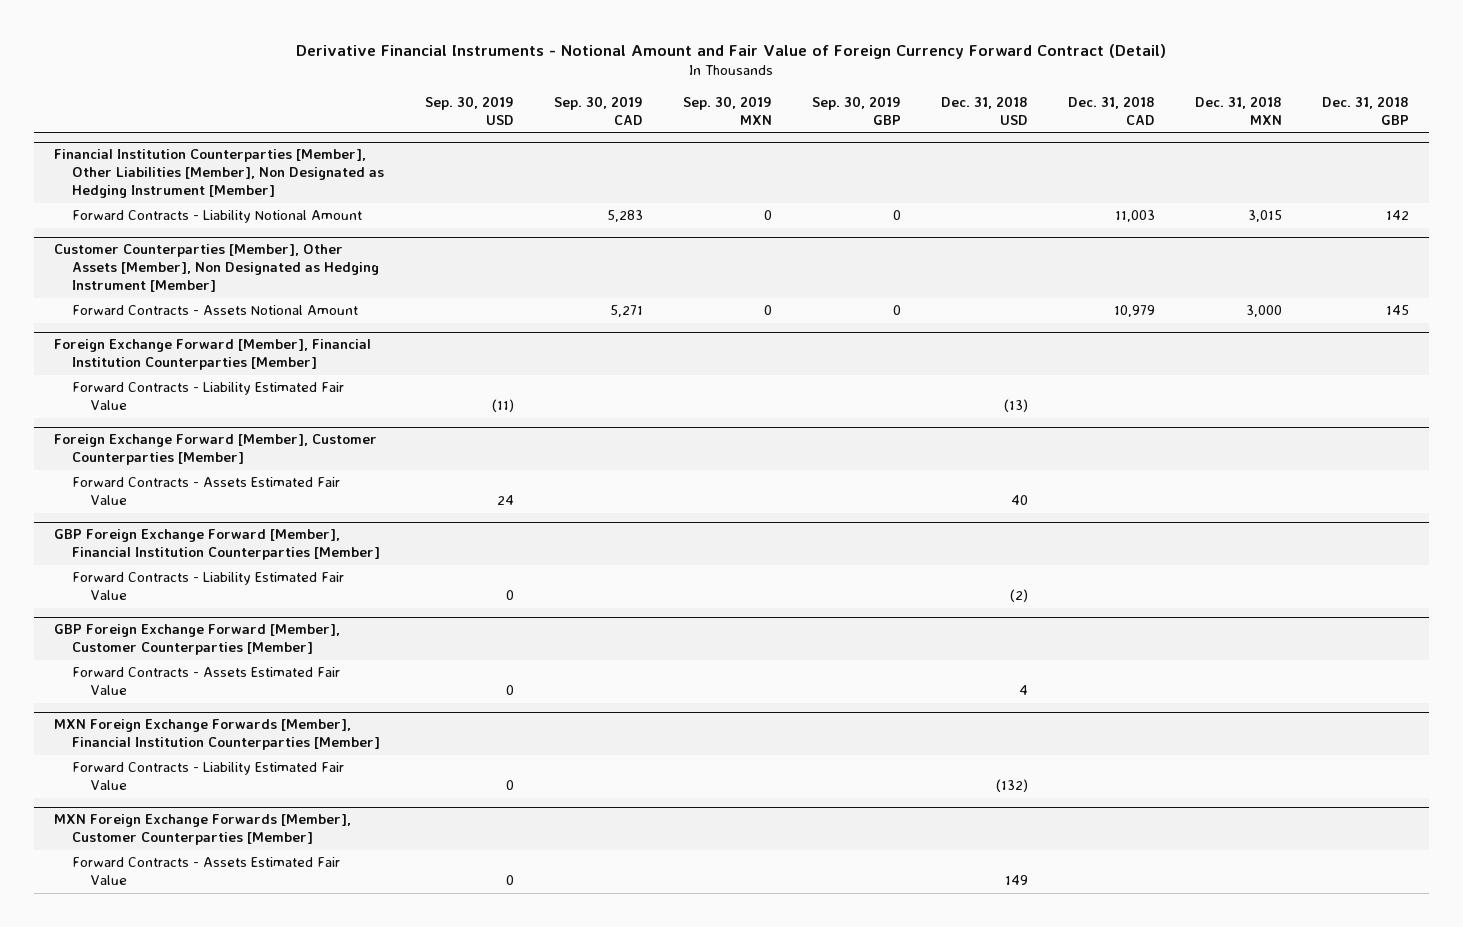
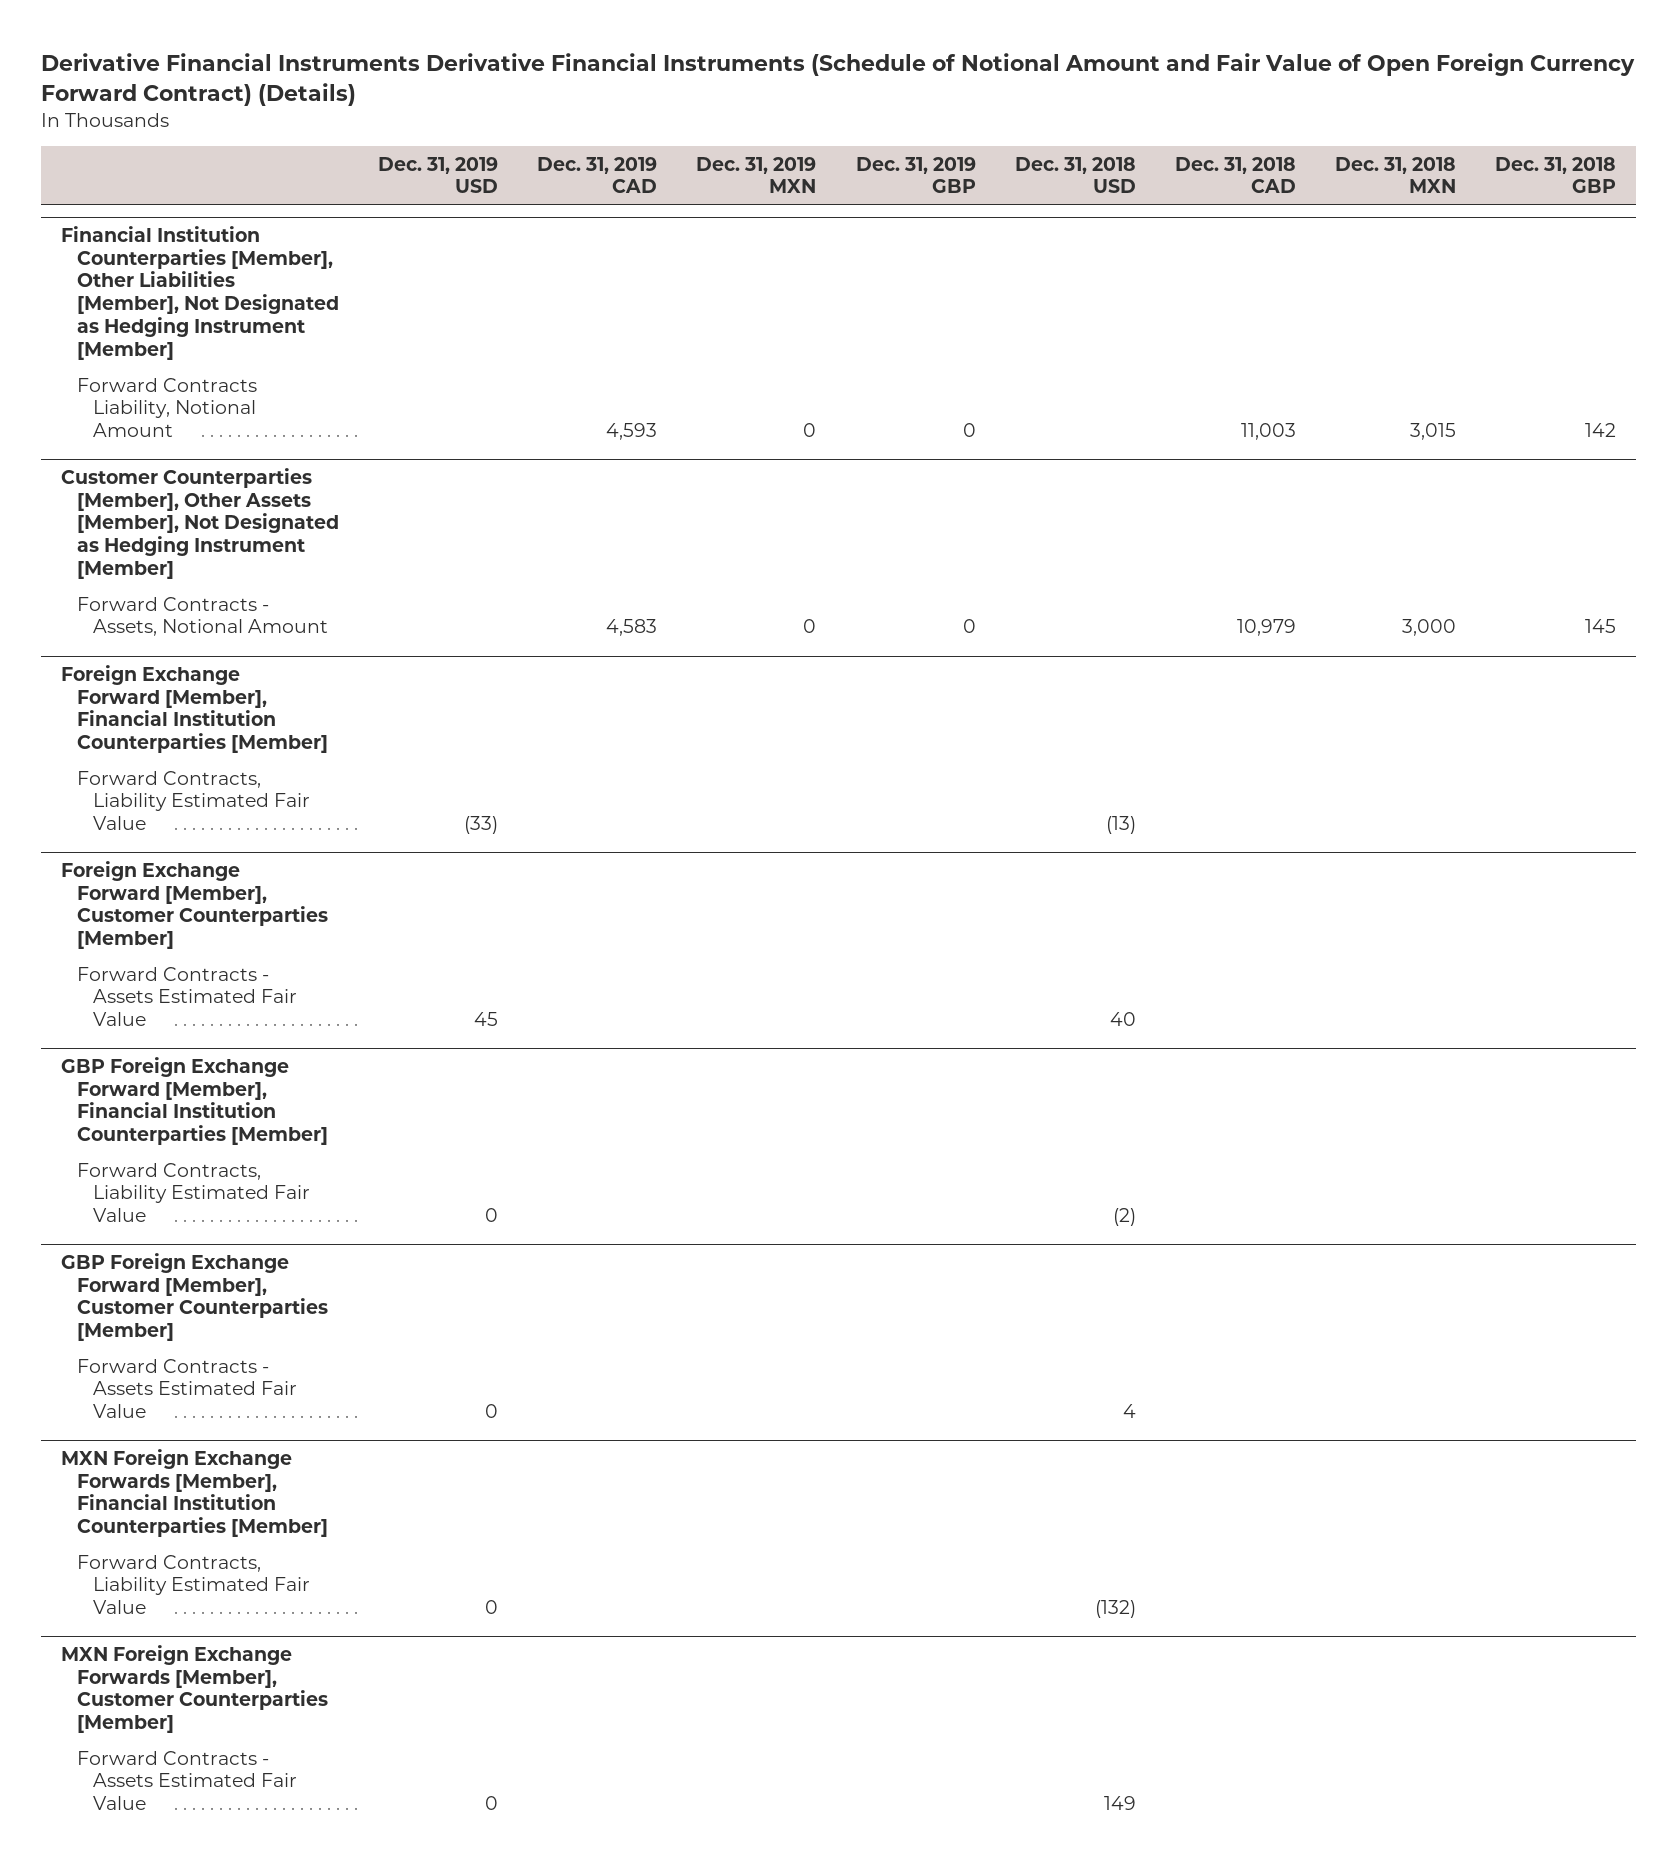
[296,43,1167,59] Derivative Financial Instruments - Notional Amount and Fair Value of Foreign Currency Forward Contract (Detail) -> [41,53,1636,106] Derivative Financial Instruments Derivative Financial Instruments (Schedule of Notional Amount and Fair Value of Open Foreign Currency Forward Contract) (Details)
[424,95,514,125] Sep. 30, 2019 USD -> none
[553,95,643,125] Sep. 30, 2019 CAD -> none
[682,95,772,125] Sep. 30, 2019 MXN -> none
[811,95,901,125] Sep. 30, 2019 GBP -> none
none -> [378,156,499,194] Dec. 31, 2019 USD
none -> [537,156,658,194] Dec. 31, 2019 CAD
none -> [696,156,817,194] Dec. 31, 2019 MXN
none -> [855,156,976,194] Dec. 31, 2019 GBP
[53,149,385,199] Financial Institution Counterparties [Member], Other Liabilities [Member], Non Designated as Hedging Instrument [Member] -> [60,226,339,360] Financial Institution Counterparties [Member], Other Liabilities [Member], Not Designated as Hedging Instrument [Member]
[72,210,363,224] Forward Contracts - Liability Notional Amount -> [76,377,257,438] Forward Contracts Liability, Notional Amount
[53,244,380,293] Customer Counterparties [Member], Other Assets [Member], Non Designated as Hedging Instrument [Member] -> [60,468,339,579] Customer Counterparties [Member], Other Assets [Member], Not Designated as Hedging Instrument [Member]
[72,305,359,316] Forward Contracts - Assets Notional Amount -> [76,596,328,637] Forward Contracts - Assets, Notional Amount
[72,382,345,411] Forward Contracts - Liability Estimated Fair Value -> [76,770,310,831] Forward Contracts, Liability Estimated Fair Value
[72,572,345,601] Forward Contracts - Liability Estimated Fair Value -> [76,1162,310,1223] Forward Contracts, Liability Estimated Fair Value
[72,762,345,791] Forward Contracts - Liability Estimated Fair Value -> [76,1554,310,1615] Forward Contracts, Liability Estimated Fair Value

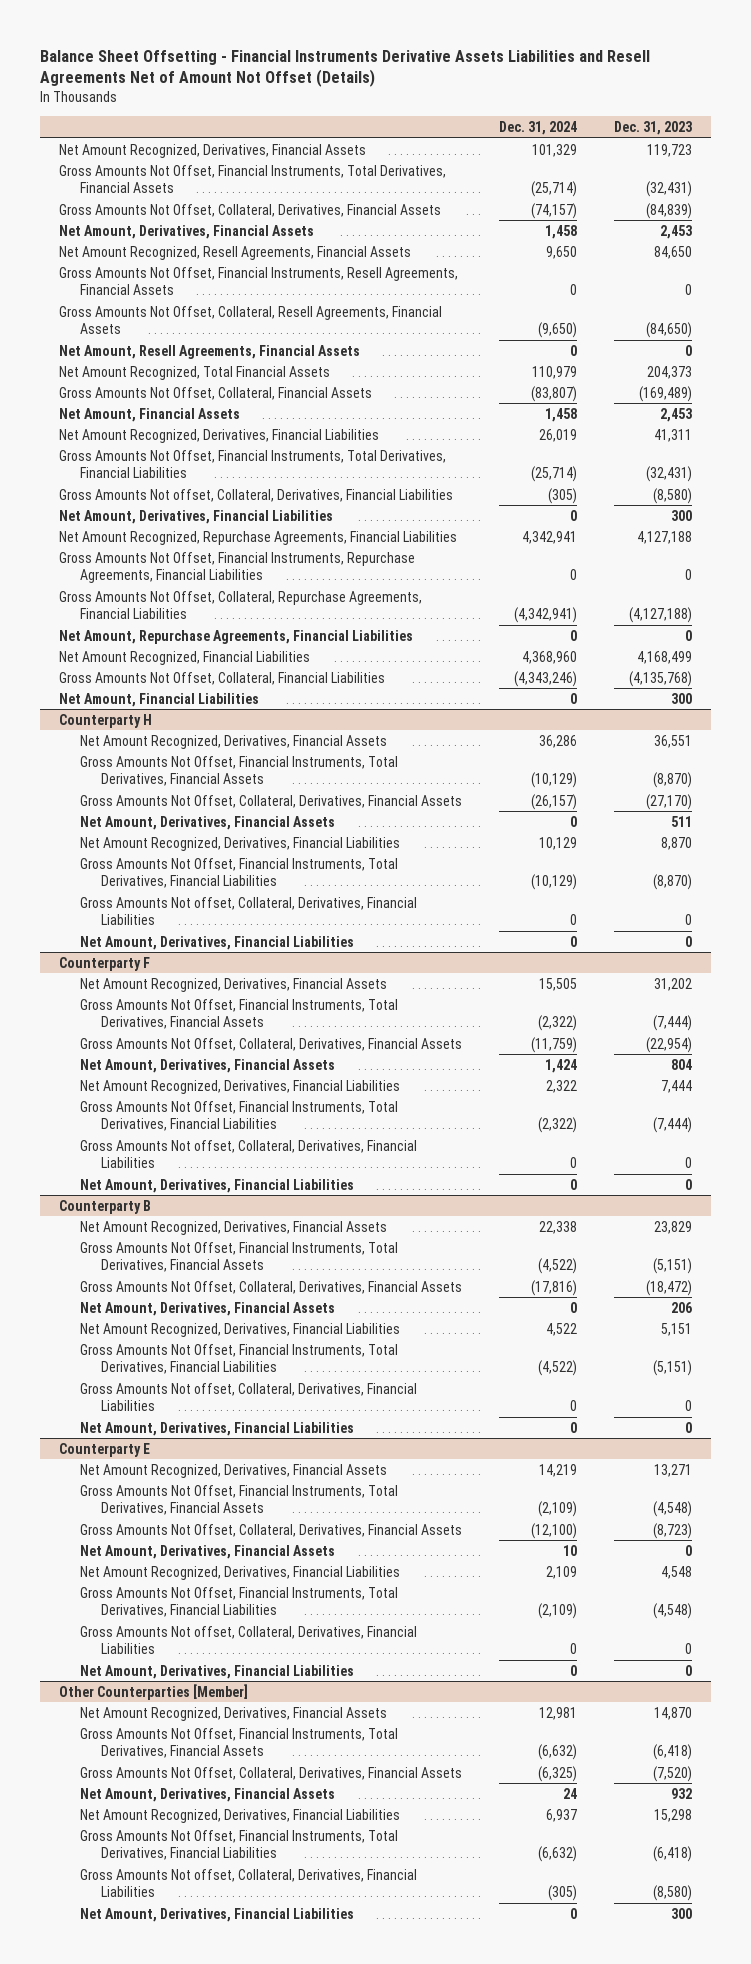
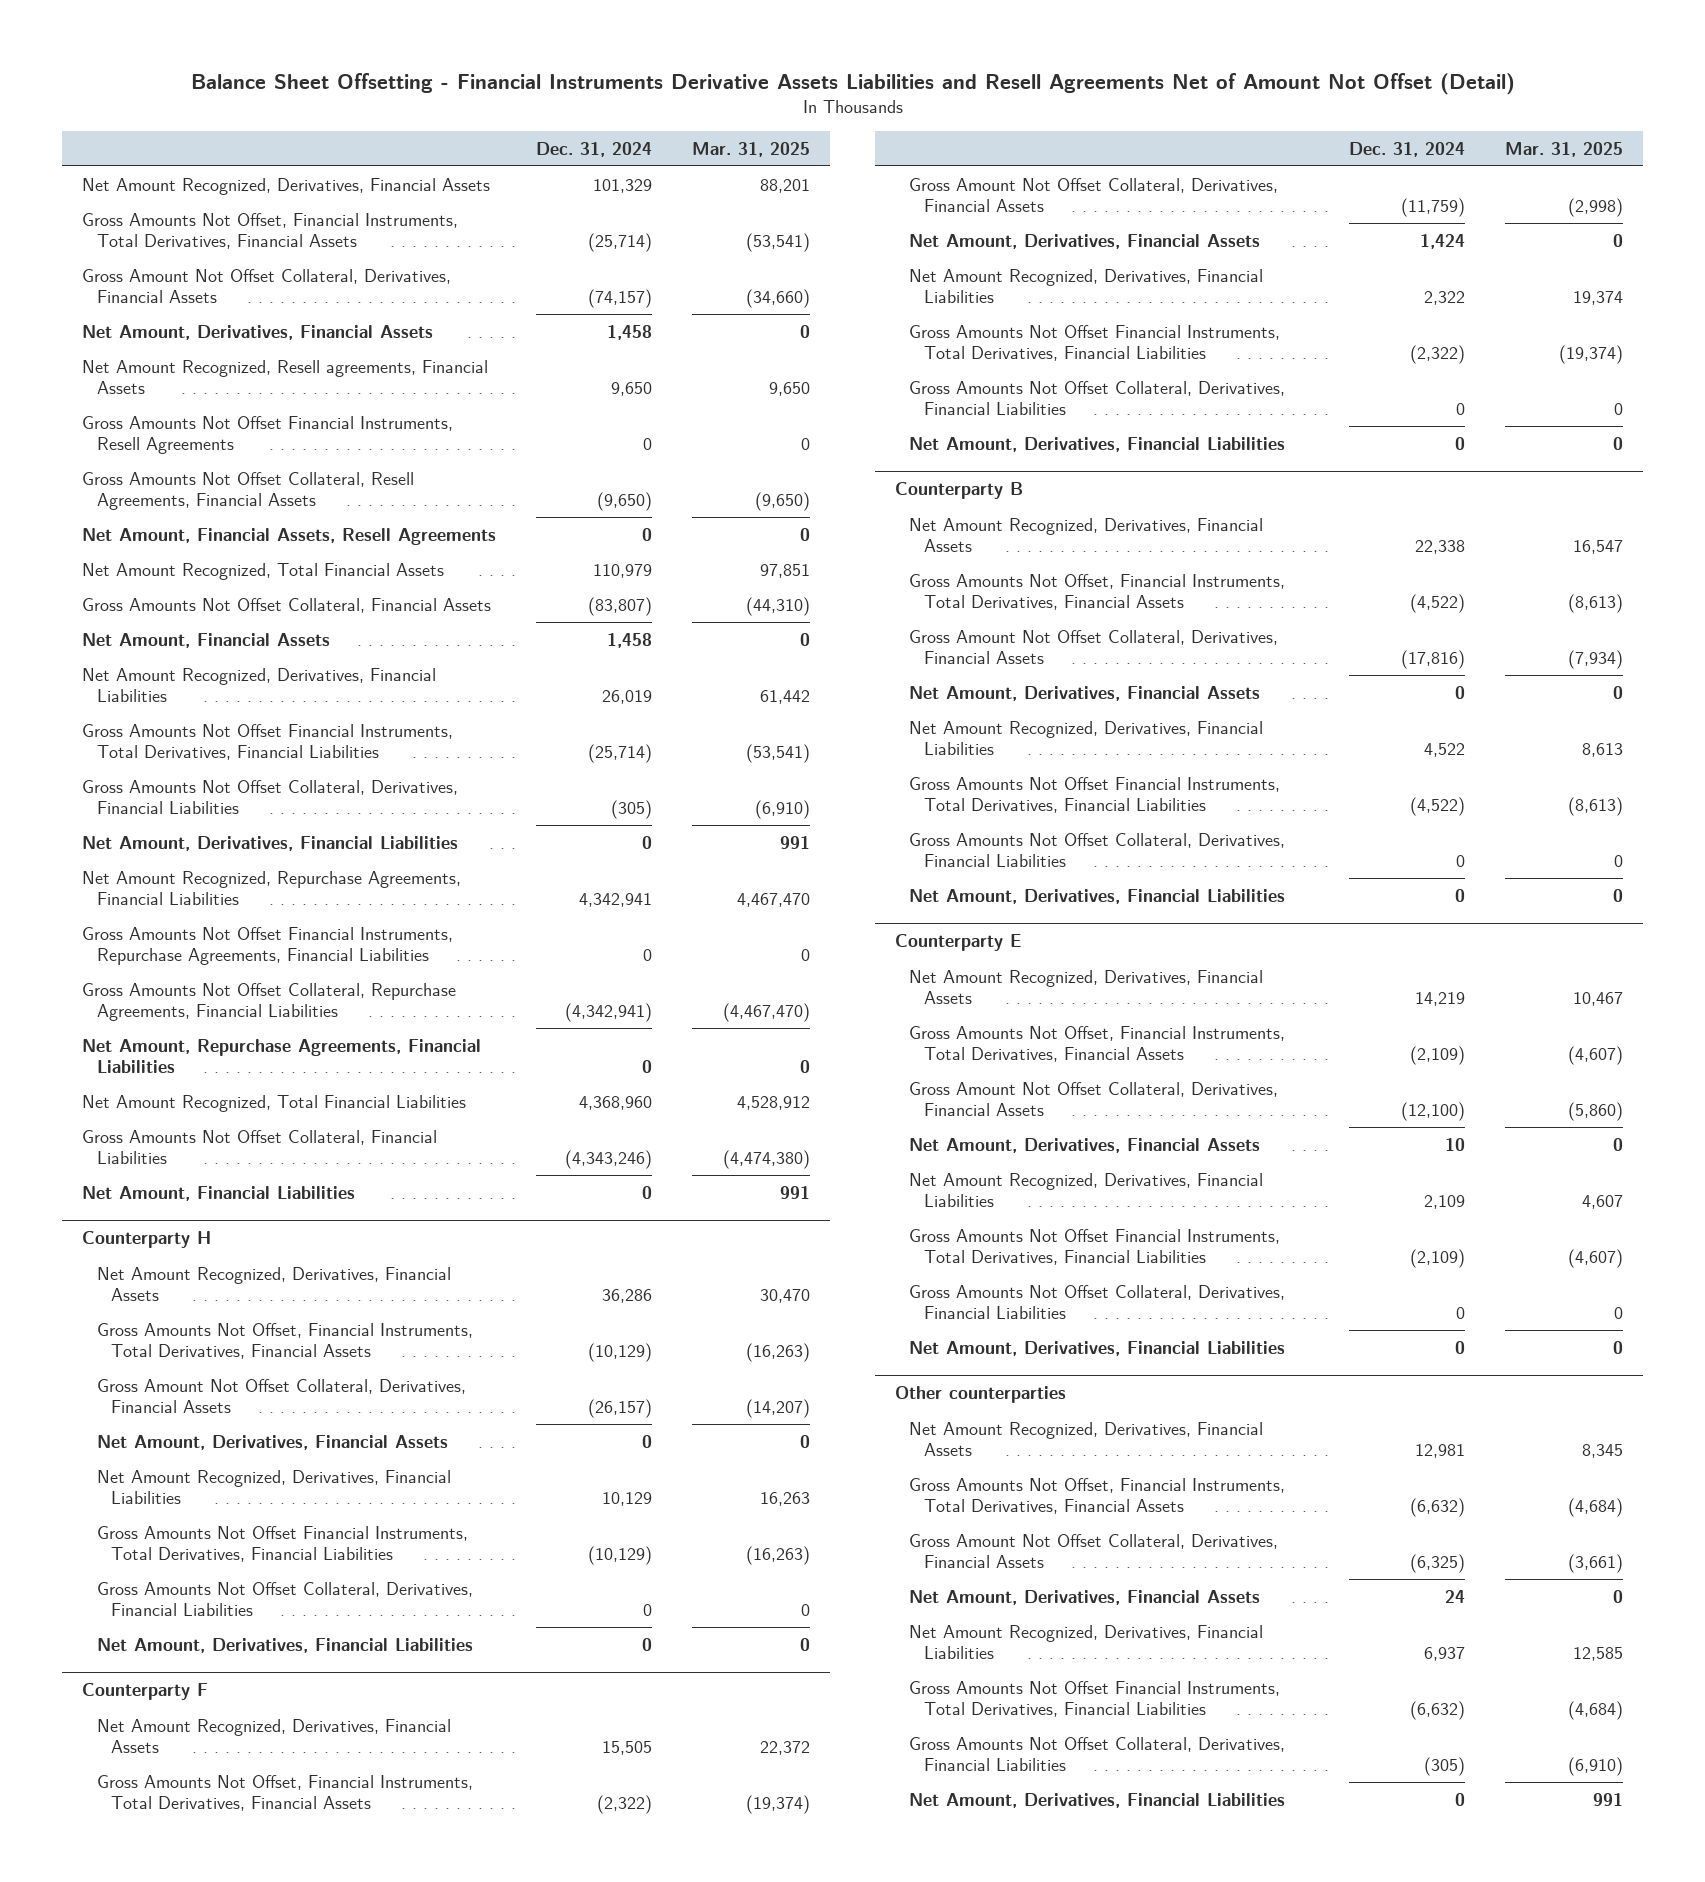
[39,49,650,88] Balance Sheet Offsetting - Financial Instruments Derivative Assets Liabilities and Resell Agreements Net of Amount Not Offset (Details) -> [190,73,1515,96] Balance Sheet Offsetting - Financial Instruments Derivative Assets Liabilities and Resell Agreements Net of Amount Not Offset (Detail)
[614,120,693,135] Dec. 31, 2023 -> none
none -> [692,141,811,157] Mar. 31, 2025
[58,203,441,217] Gross Amounts Not Offset, Collateral, Derivatives, Financial Assets -> [81,268,451,303] Gross Amount Not Offset Collateral, Derivatives, Financial Assets
[58,245,411,260] Net Amount Recognized, Resell Agreements, Financial Assets -> [81,359,488,394] Net Amount Recognized, Resell agreements, Financial Assets
[58,266,458,296] Gross Amounts Not Offset, Financial Instruments, Resell Agreements, Financial Assets -> [81,415,453,454] Gross Amounts Not Offset Financial Instruments, Resell Agreements
[58,305,442,335] Gross Amounts Not Offset, Collateral, Resell Agreements, Financial Assets -> [81,471,414,510] Gross Amounts Not Offset Collateral, Resell Agreements, Financial Assets
[58,344,360,359] Net Amount, Resell Agreements, Financial Assets -> [81,527,496,545] Net Amount, Financial Assets, Resell Agreements
[58,386,372,400] Gross Amounts Not Offset, Collateral, Financial Assets -> [81,597,491,613] Gross Amounts Not Offset Collateral, Financial Assets
[58,449,446,479] Gross Amounts Not Offset, Financial Instruments, Total Derivatives, Financial Liabilities -> [81,723,453,760] Gross Amounts Not Offset Financial Instruments, Total Derivatives, Financial Liabilities
[58,488,453,502] Gross Amounts Not offset, Collateral, Derivatives, Financial Liabilities -> [81,779,458,814] Gross Amounts Not Offset Collateral, Derivatives, Financial Liabilities
[58,551,415,584] Gross Amounts Not Offset, Financial Instruments, Repurchase Agreements, Financial Liabilities -> [81,926,453,965] Gross Amounts Not Offset Financial Instruments, Repurchase Agreements, Financial Liabilities
[58,590,422,620] Gross Amounts Not Offset, Collateral, Repurchase Agreements, Financial Liabilities -> [81,982,456,1021] Gross Amounts Not Offset Collateral, Repurchase Agreements, Financial Liabilities
[58,650,310,665] Net Amount Recognized, Financial Liabilities -> [81,1094,466,1112] Net Amount Recognized, Total Financial Liabilities
[58,671,385,685] Gross Amounts Not Offset, Collateral, Financial Liabilities -> [81,1129,437,1164] Gross Amounts Not Offset Collateral, Financial Liabilities
[79,794,462,808] Gross Amounts Not Offset, Collateral, Derivatives, Financial Assets -> [96,1378,466,1413] Gross Amount Not Offset Collateral, Derivatives, Financial Assets
[79,857,398,889] Gross Amounts Not Offset, Financial Instruments, Total Derivatives, Financial Liabilities -> [96,1525,468,1562] Gross Amounts Not Offset Financial Instruments, Total Derivatives, Financial Liabilities
[79,896,417,926] Gross Amounts Not offset, Collateral, Derivatives, Financial Liabilities -> [96,1581,473,1616] Gross Amounts Not Offset Collateral, Derivatives, Financial Liabilities
[79,1037,462,1051] Gross Amounts Not Offset, Collateral, Derivatives, Financial Assets -> [909,177,1279,212] Gross Amount Not Offset Collateral, Derivatives, Financial Assets
[79,1100,398,1132] Gross Amounts Not Offset, Financial Instruments, Total Derivatives, Financial Liabilities -> [909,324,1281,361] Gross Amounts Not Offset Financial Instruments, Total Derivatives, Financial Liabilities
[79,1139,417,1169] Gross Amounts Not offset, Collateral, Derivatives, Financial Liabilities -> [909,380,1286,415] Gross Amounts Not Offset Collateral, Derivatives, Financial Liabilities
[79,1280,462,1294] Gross Amounts Not Offset, Collateral, Derivatives, Financial Assets -> [909,629,1279,664] Gross Amount Not Offset Collateral, Derivatives, Financial Assets
[79,1343,398,1375] Gross Amounts Not Offset, Financial Instruments, Total Derivatives, Financial Liabilities -> [909,776,1281,813] Gross Amounts Not Offset Financial Instruments, Total Derivatives, Financial Liabilities
[79,1382,417,1412] Gross Amounts Not offset, Collateral, Derivatives, Financial Liabilities -> [909,832,1286,867] Gross Amounts Not Offset Collateral, Derivatives, Financial Liabilities
[79,1523,462,1537] Gross Amounts Not Offset, Collateral, Derivatives, Financial Assets -> [909,1081,1279,1116] Gross Amount Not Offset Collateral, Derivatives, Financial Assets
[79,1586,398,1618] Gross Amounts Not Offset, Financial Instruments, Total Derivatives, Financial Liabilities -> [909,1228,1281,1265] Gross Amounts Not Offset Financial Instruments, Total Derivatives, Financial Liabilities
[79,1625,417,1655] Gross Amounts Not offset, Collateral, Derivatives, Financial Liabilities -> [909,1284,1286,1319] Gross Amounts Not Offset Collateral, Derivatives, Financial Liabilities
[58,1683,248,1700] Other Counterparties [Member] -> [894,1386,1066,1404] Other counterparties
[79,1766,462,1780] Gross Amounts Not Offset, Collateral, Derivatives, Financial Assets -> [909,1533,1279,1568] Gross Amount Not Offset Collateral, Derivatives, Financial Assets
[79,1829,398,1861] Gross Amounts Not Offset, Financial Instruments, Total Derivatives, Financial Liabilities -> [909,1680,1281,1717] Gross Amounts Not Offset Financial Instruments, Total Derivatives, Financial Liabilities
[79,1868,417,1898] Gross Amounts Not offset, Collateral, Derivatives, Financial Liabilities -> [909,1736,1286,1771] Gross Amounts Not Offset Collateral, Derivatives, Financial Liabilities

